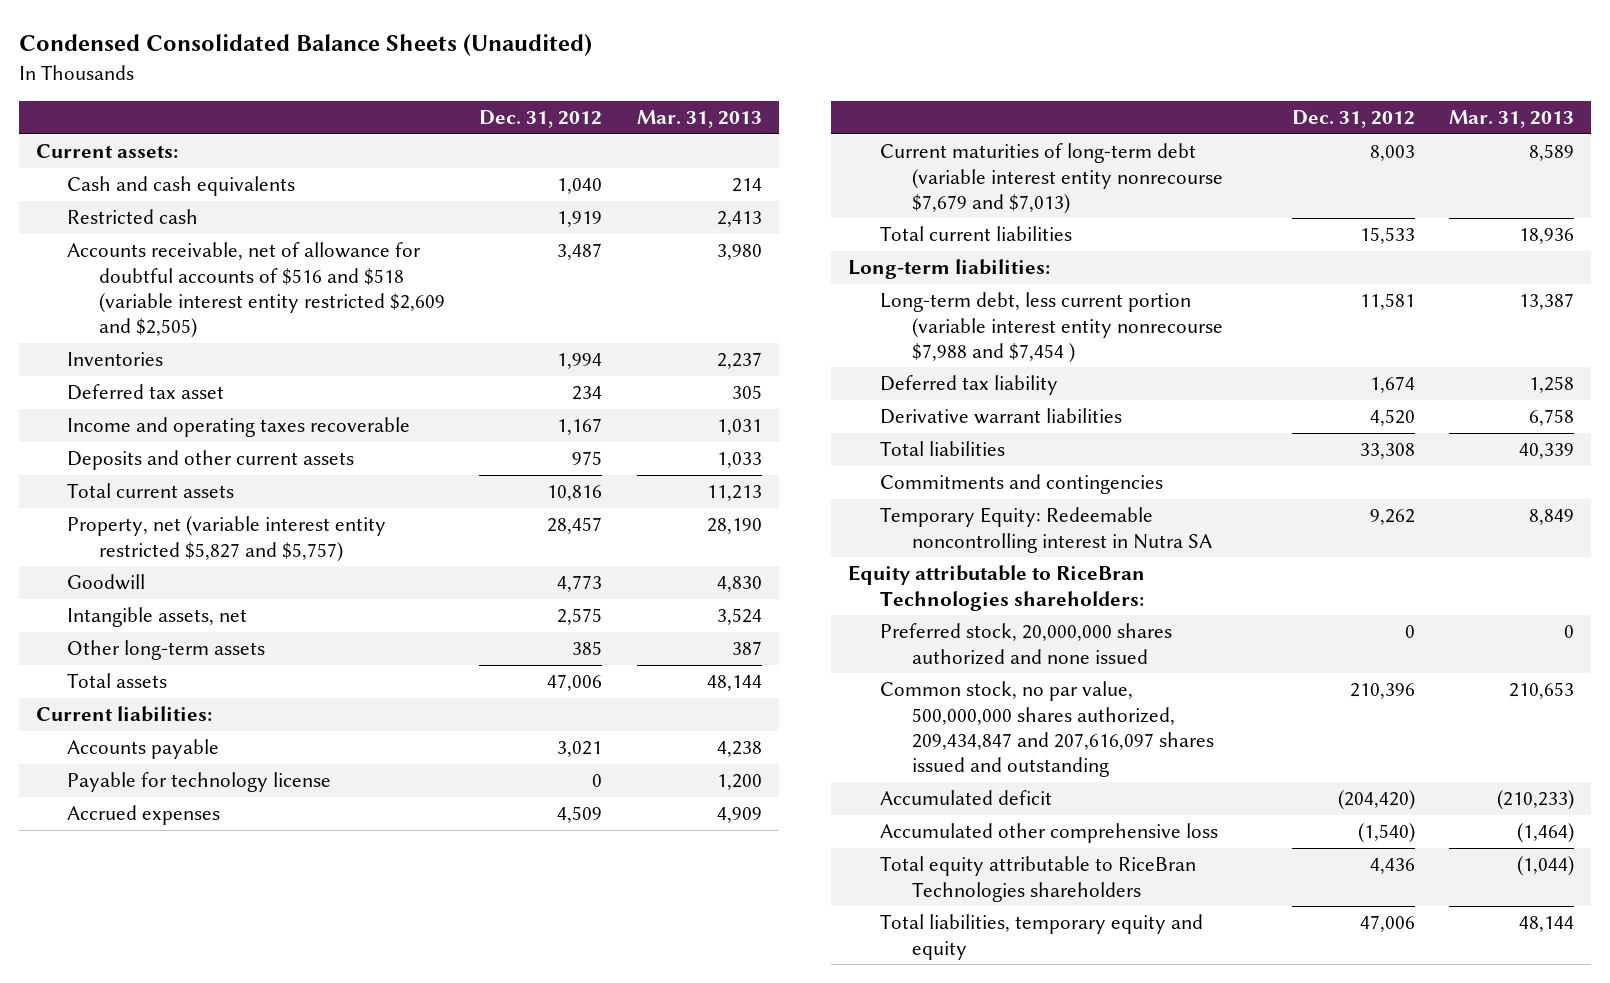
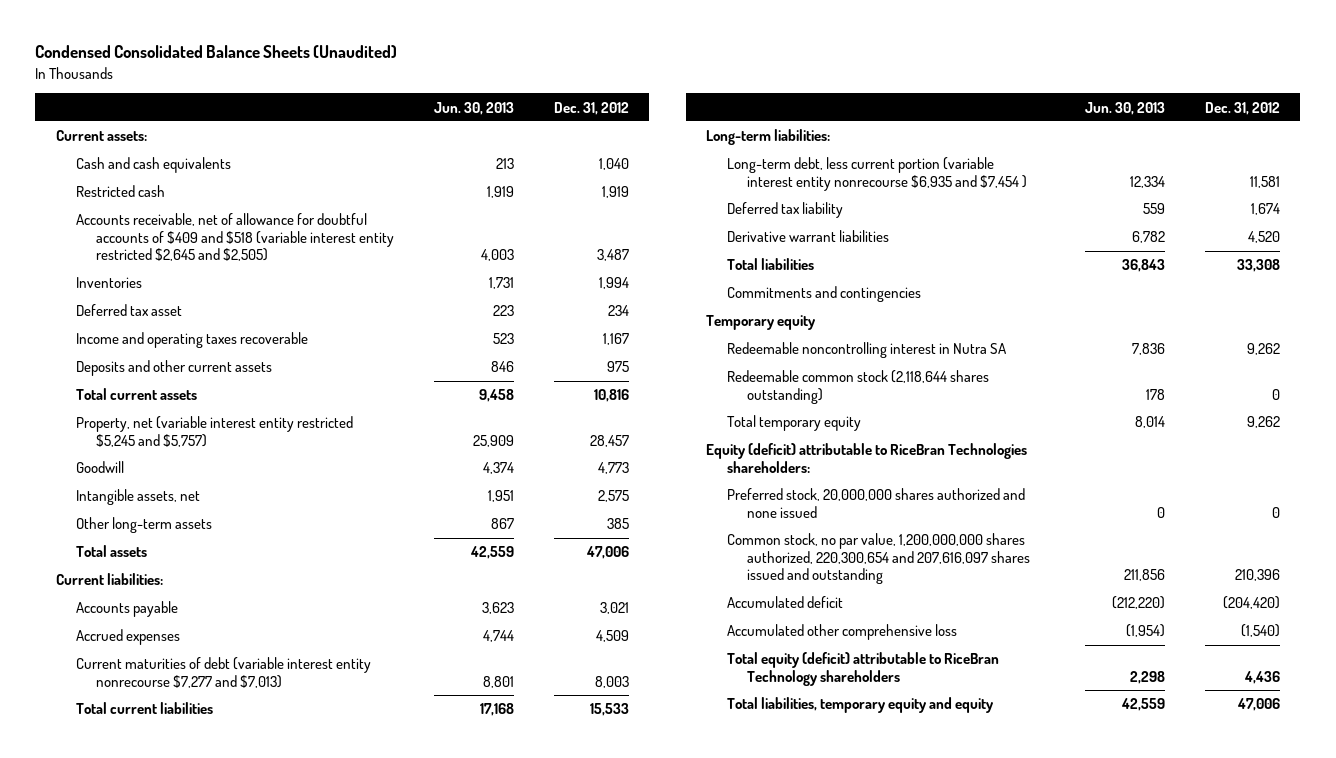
[636,110,762,129] Mar. 31, 2013 -> none
none -> [433,101,514,115] Jun. 30, 2013
[67,242,445,338] Accounts receivable, net of allowance for doubtful accounts of $516 and $518 (variable interest entity restricted $2,609 and $2,505) -> [75,213,394,262] Accounts receivable, net of allowance for doubtful accounts of $409 and $518 (variable interest entity restricted $2,645 and $2,505)
[67,516,387,562] Property, net (variable interest entity restricted $5,827 and $5,757) -> [75,416,353,447] Property, net (variable interest entity restricted $5,245 and $5,757)
[67,772,332,793] Payable for technology license -> none
[880,143,1223,214] Current maturities of long-term debt (variable interest entity nonrecourse $7,679 and $7,013) -> [75,657,371,688] Current maturities of debt (variable interest entity nonrecourse $7,277 and $7,013)
[880,292,1223,363] Long-term debt, less current portion (variable interest entity nonrecourse $7,988 and $7,454 ) -> [726,157,1027,191] Long-term debt, less current portion (variable interest entity nonrecourse $6,935 and $7,454 )
none -> [706,315,817,331] Temporary equity
[880,507,1212,553] Temporary Equity: Redeemable noncontrolling interest in Nutra SA -> [726,342,1006,359] Redeemable noncontrolling interest in Nutra SA
none -> [726,370,989,404] Redeemable common stock (2,118,644 shares outstanding)
none -> [726,415,861,432] Total temporary equity
[848,565,1146,611] Equity attributable to RiceBran Technologies shareholders: -> [706,443,1028,473] Equity (deficit) attributable to RiceBran Technologies shareholders:
[880,681,1214,777] Common stock, no par value, 500,000,000 shares authorized, 209,434,847 and 207,616,097 shares issued and outstanding -> [726,533,1030,585] Common stock, no par value, 1,200,000,000 shares authorized, 220,300,654 and 207,616,097 shares issued and outstanding
[880,856,1197,902] Total equity attributable to RiceBran Technologies shareholders -> [726,652,999,686] Total equity (deficit) attributable to RiceBran Technology shareholders

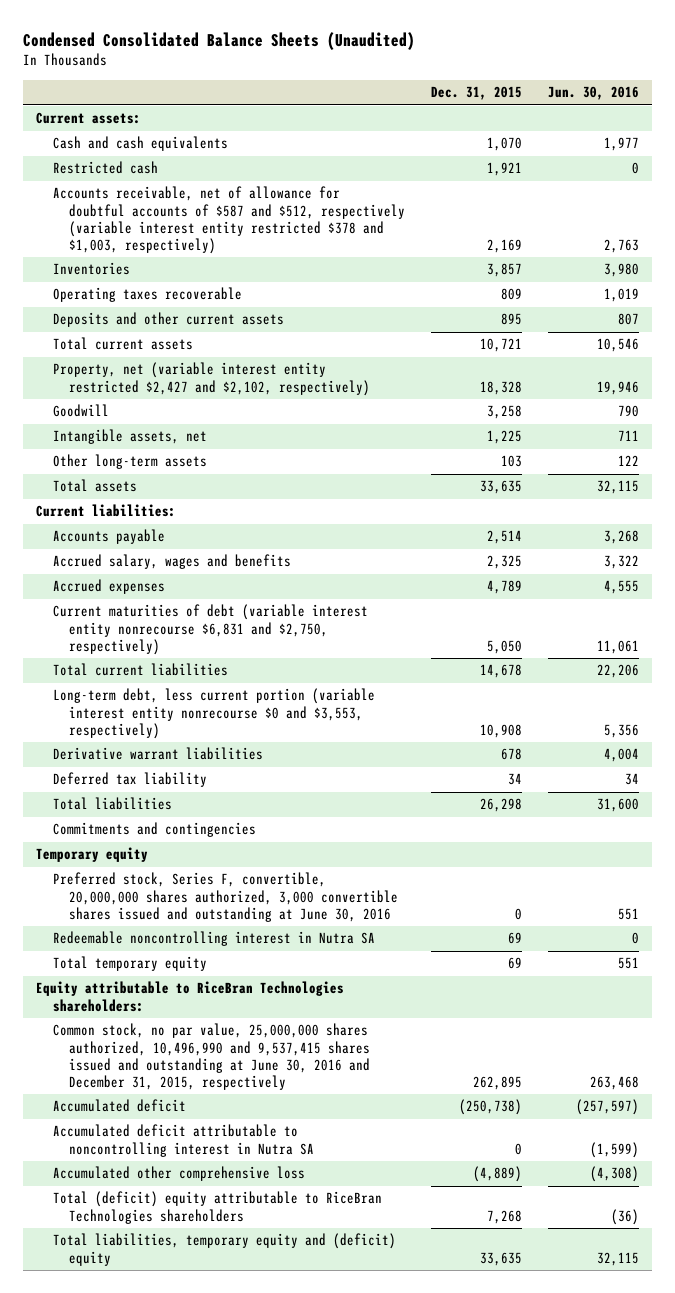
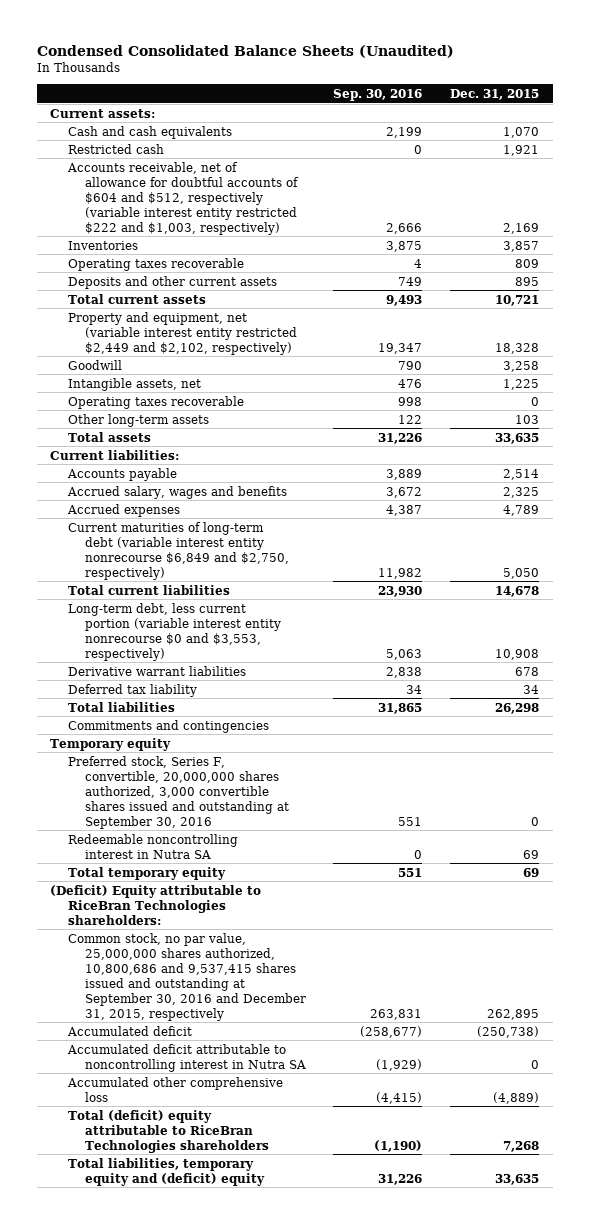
[547,86,639,101] Jun. 30, 2016 -> none
none -> [333,88,423,101] Sep. 30, 2016
[52,186,406,255] Accounts receivable, net of allowance for doubtful accounts of $587 and $512, respectively (variable interest entity restricted $378 and $1,003, respectively) -> [66,161,299,235] Accounts receivable, net of allowance for doubtful accounts of $604 and $512, respectively (variable interest entity restricted $222 and $1,003, respectively)
[52,362,371,396] Property, net (variable interest entity restricted $2,427 and $2,102, respectively) -> [67,311,297,355] Property and equipment, net (variable interest entity restricted $2,449 and $2,102, respectively)
none -> [67,395,244,409] Operating taxes recoverable
[52,604,368,655] Current maturities of debt (variable interest entity nonrecourse $6,831 and $2,750, respectively) -> [67,521,289,580] Current maturities of long-term debt (variable interest entity nonrecourse $6,849 and $2,750, respectively)
[52,872,399,922] Preferred stock, Series F, convertible, 20,000,000 shares authorized, 3,000 convertible shares issued and outstanding at June 30, 2016 -> [67,755,289,829] Preferred stock, Series F, convertible, 20,000,000 shares authorized, 3,000 convertible shares issued and outstanding at September 30, 2016
[35,981,344,1012] Equity attributable to RiceBran Technologies shareholders: -> [50,884,262,925] (Deficit) Equity attributable to RiceBran Technologies shareholders:
[52,1023,371,1091] Common stock, no par value, 25,000,000 shares authorized, 10,496,990 and 9,537,415 shares issued and outstanding at June 30, 2016 and December 31, 2015, respectively -> [67,932,306,1021] Common stock, no par value, 25,000,000 shares authorized, 10,800,686 and 9,537,415 shares issued and outstanding at September 30, 2016 and December 31, 2015, respectively

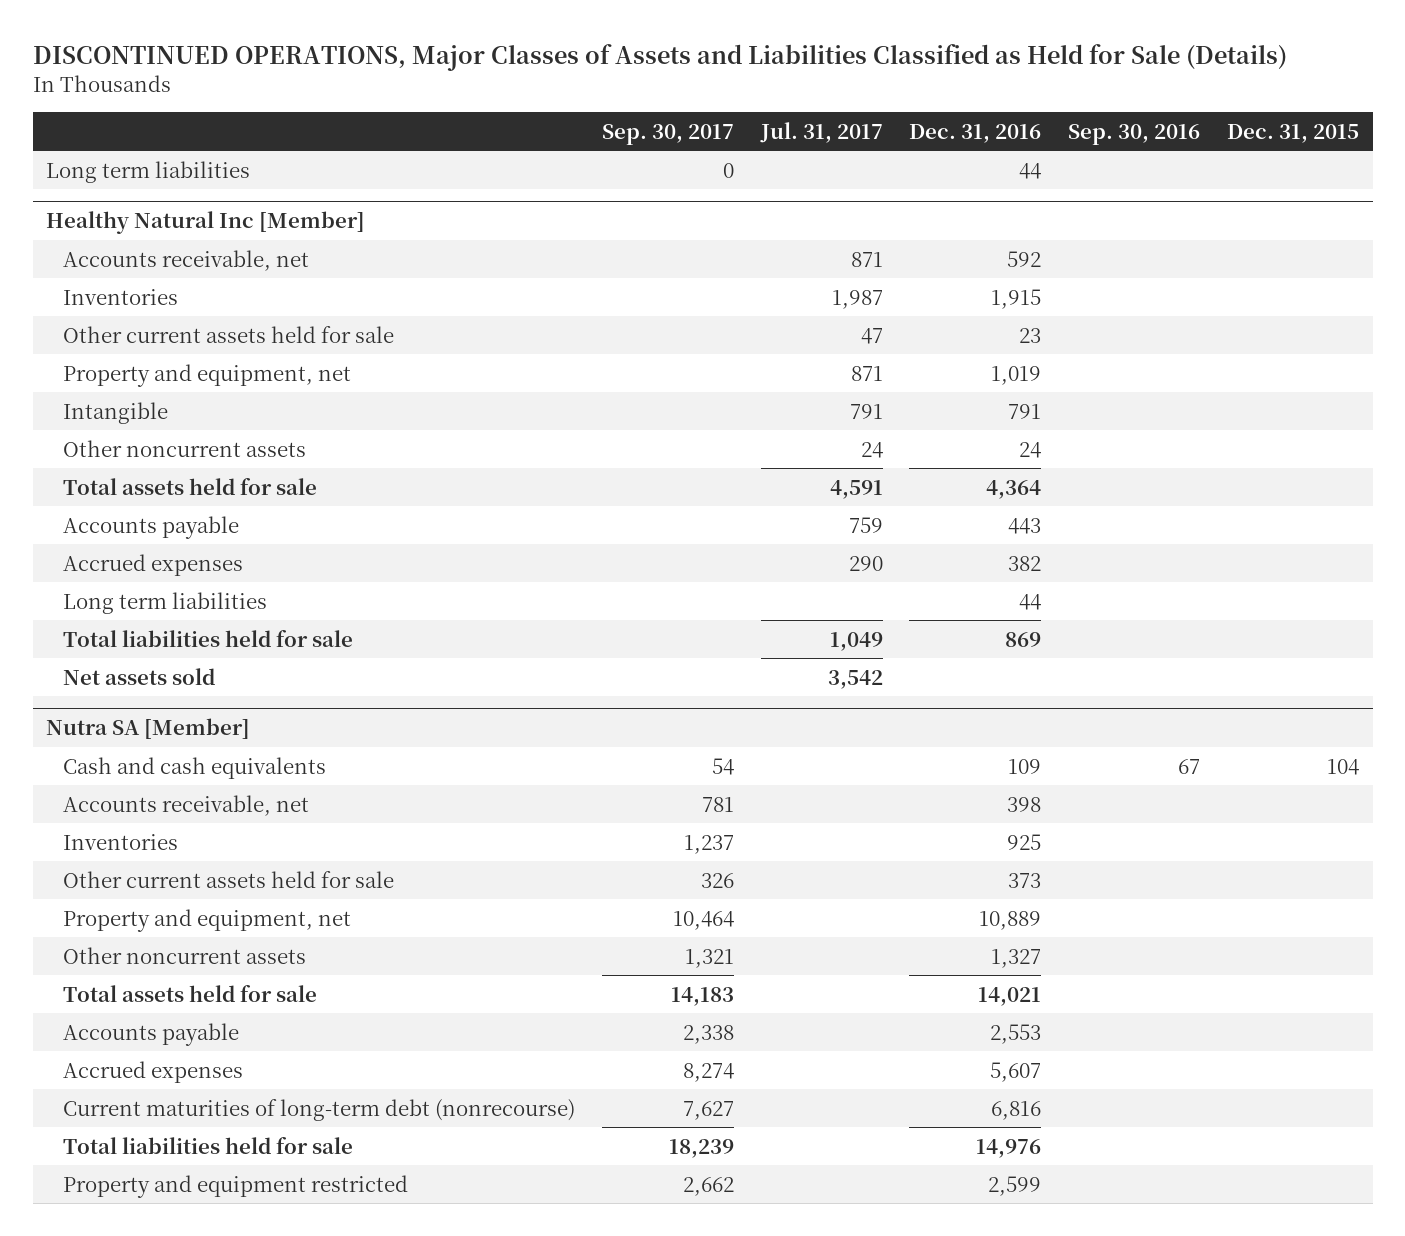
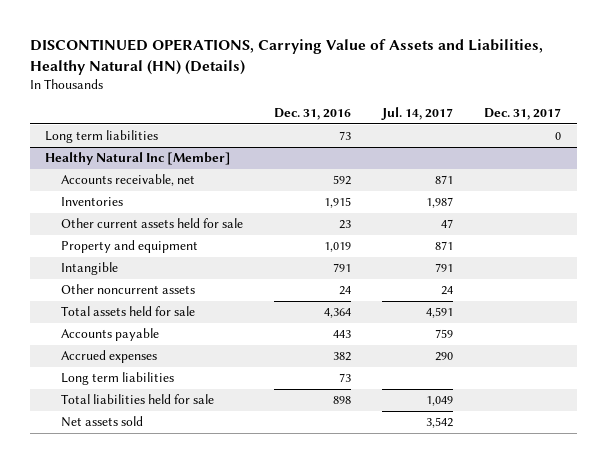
[32,44,1287,72] DISCONTINUED OPERATIONS, Major Classes of Assets and Liabilities Classified as Held for Sale (Details) -> [29,39,543,75] DISCONTINUED OPERATIONS, Carrying Value of Assets and Liabilities, Healthy Natural (HN) (Details)
[601,123,734,145] Sep. 30, 2017 -> none
[759,121,883,143] Jul. 31, 2017 -> none
[1068,123,1201,145] Sep. 30, 2016 -> none
[1227,123,1360,143] Dec. 31, 2015 -> none
none -> [381,107,454,121] Jul. 14, 2017
none -> [484,108,562,121] Dec. 31, 2017
[1019,162,1042,179] 44 -> [339,131,352,141] 73
[62,363,351,387] Property and equipment, net -> [61,240,199,254] Property and equipment
[1019,593,1042,610] 44 -> [339,373,352,383] 73
[1005,631,1042,647] 869 -> [333,396,352,405] 898
[45,718,250,740] Nutra SA [Member] -> none
[62,756,326,779] Cash and cash equivalents -> none
[62,794,309,816] Accounts receivable, net -> none
[62,833,178,850] Inventories -> none
[62,870,394,888] Other current assets held for sale -> none
[62,908,351,932] Property and equipment, net -> none
[62,946,306,964] Other noncurrent assets -> none
[62,984,317,1002] Total assets held for sale -> none
[62,1022,239,1046] Accounts payable -> none
[62,1060,243,1083] Accrued expenses -> none
[62,1098,575,1121] Current maturities of long-term debt (nonrecourse) -> none
[62,1136,353,1154] Total liabilities held for sale -> none
[62,1174,408,1198] Property and equipment restricted -> none

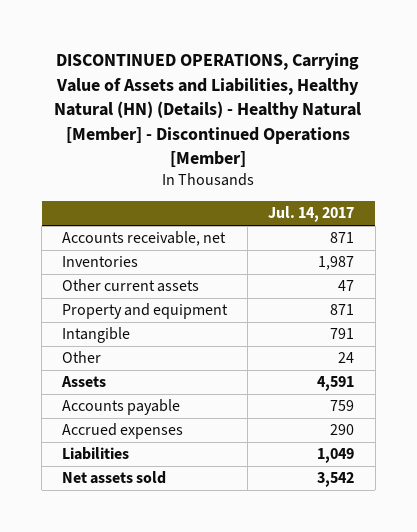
[29,39,543,75] DISCONTINUED OPERATIONS, Carrying Value of Assets and Liabilities, Healthy Natural (HN) (Details) -> [54,53,362,168] DISCONTINUED OPERATIONS, Carrying Value of Assets and Liabilities, Healthy Natural (HN) (Details) - Healthy Natural [Member] - Discontinued Operations [Member]
[274,108,352,121] Dec. 31, 2016 -> none
[484,108,562,121] Dec. 31, 2017 -> none
[45,130,159,144] Long term liabilities -> none
[45,152,232,166] Healthy Natural Inc [Member] -> none
[61,218,244,229] Other current assets held for sale -> [62,279,200,293] Other current assets
[61,284,196,295] Other noncurrent assets -> [62,351,102,364] Other
[61,306,196,317] Total assets held for sale -> [61,376,107,388] Assets
[61,372,175,386] Long term liabilities -> none
[61,394,215,405] Total liabilities held for sale -> [62,447,130,461] Liabilities

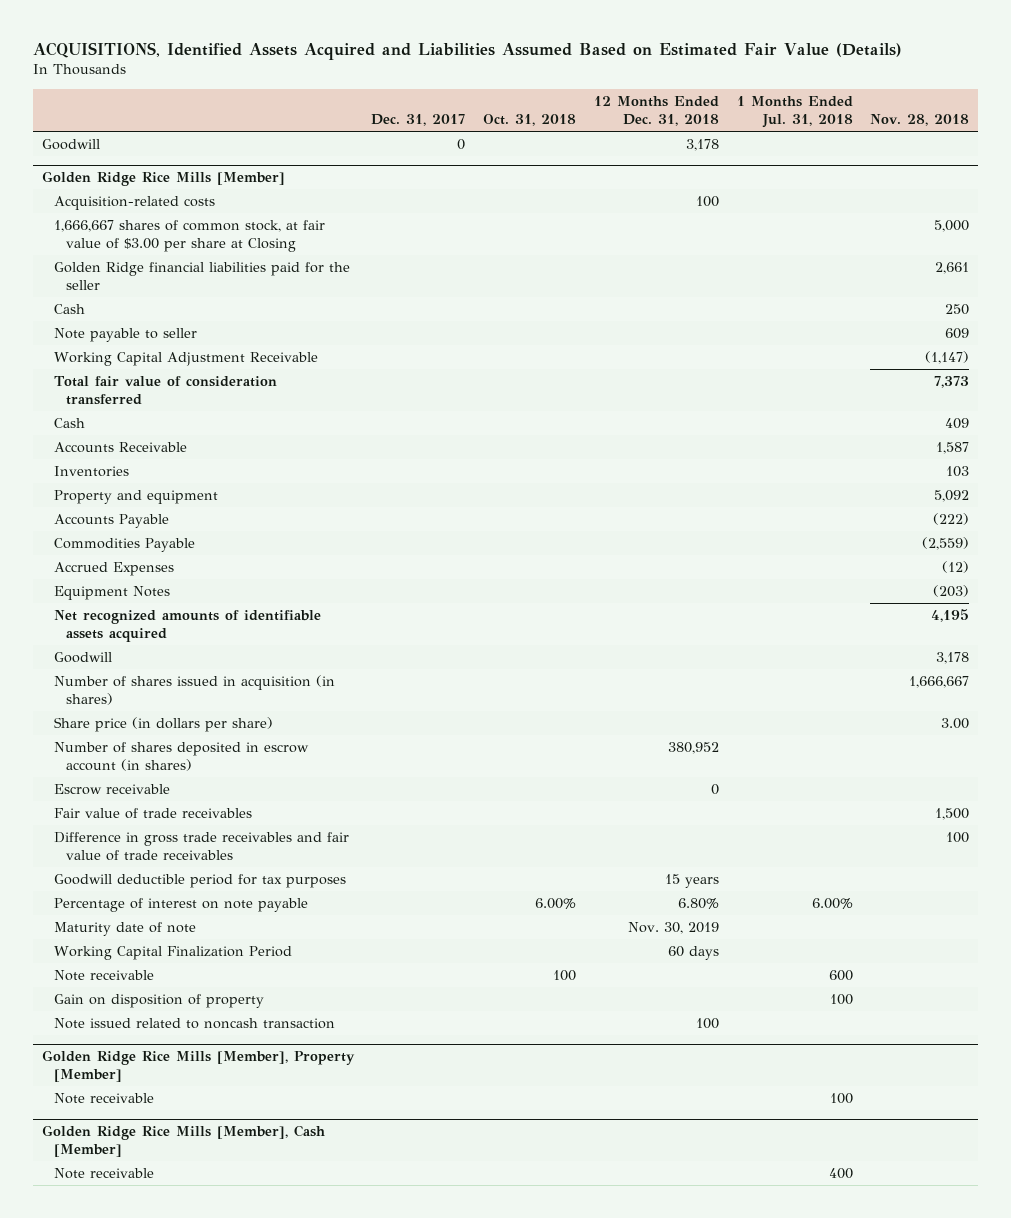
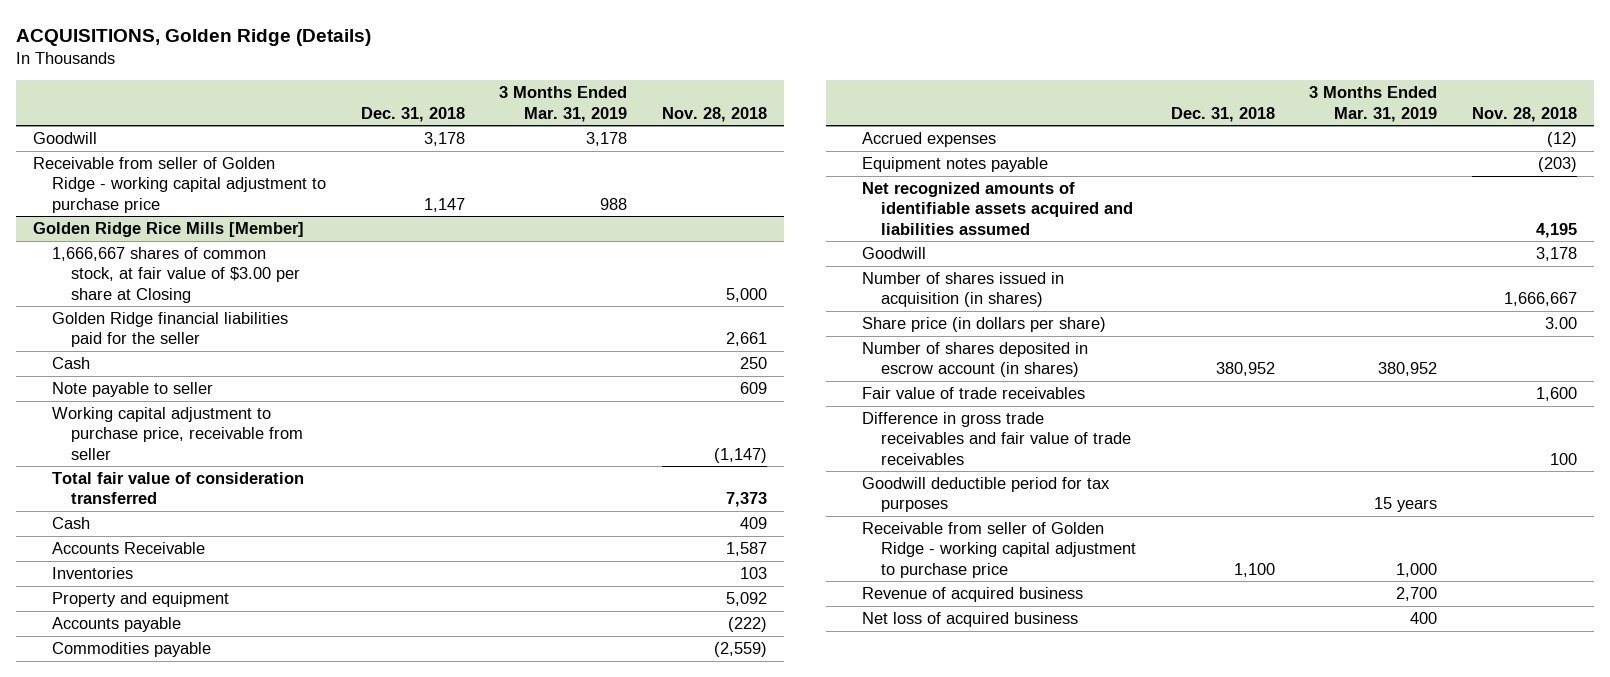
[32,42,902,61] ACQUISITIONS, Identified Assets Acquired and Liabilities Assumed Based on Estimated Fair Value (Details) -> [15,28,371,46] ACQUISITIONS, Golden Ridge (Details)
[371,113,466,126] Dec. 31, 2017 -> none
[483,113,577,126] Oct. 31, 2018 -> none
[593,95,719,126] 12 Months Ended Dec. 31, 2018 -> none
[736,95,853,128] 1 Months Ended Jul. 31, 2018 -> none
none -> [360,106,465,122] Dec. 31, 2018
none -> [499,86,628,122] 3 Months Ended Mar. 31, 2019
none -> [33,157,327,213] Receivable from seller of Golden Ridge - working capital adjustment to purchase price
[54,196,216,211] Acquisition-related costs -> none
[54,352,319,367] Working Capital Adjustment Receivable -> [52,407,304,460] Working capital adjustment to purchase price, receivable from seller
[54,514,170,529] Accounts Payable -> [52,617,182,633] Accounts payable
[54,538,196,553] Commodities Payable -> [52,642,212,658] Commodities payable
[54,562,175,577] Accrued Expenses -> [862,132,997,148] Accrued expenses
[54,586,171,601] Equipment Notes -> [862,157,1049,173] Equipment notes payable
[54,610,322,643] Net recognized amounts of identifiable assets acquired -> [862,182,1134,235] Net recognized amounts of identifiable assets acquired and liabilities assumed
[54,784,171,796] Escrow receivable -> none
[935,808,970,821] 1,500 -> [1535,387,1577,402] 1,600
[54,898,309,913] Percentage of interest on note payable -> none
[54,922,197,937] Maturity date of note -> none
[54,946,293,961] Working Capital Finalization Period -> none
[54,970,155,982] Note receivable -> none
[54,994,265,1009] Gain on disposition of property -> none
[54,1018,336,1030] Note issued related to noncash transaction -> none
[41,1050,355,1083] Golden Ridge Rice Mills [Member], Property [Member] -> none
[54,1093,155,1105] Note receivable -> none
[41,1125,325,1158] Golden Ridge Rice Mills [Member], Cash [Member] -> none
[54,1168,155,1180] Note receivable -> none
none -> [862,522,1137,578] Receivable from seller of Golden Ridge - working capital adjustment to purchase price
none -> [862,587,1084,603] Revenue of acquired business
none -> [862,612,1079,628] Net loss of acquired business

